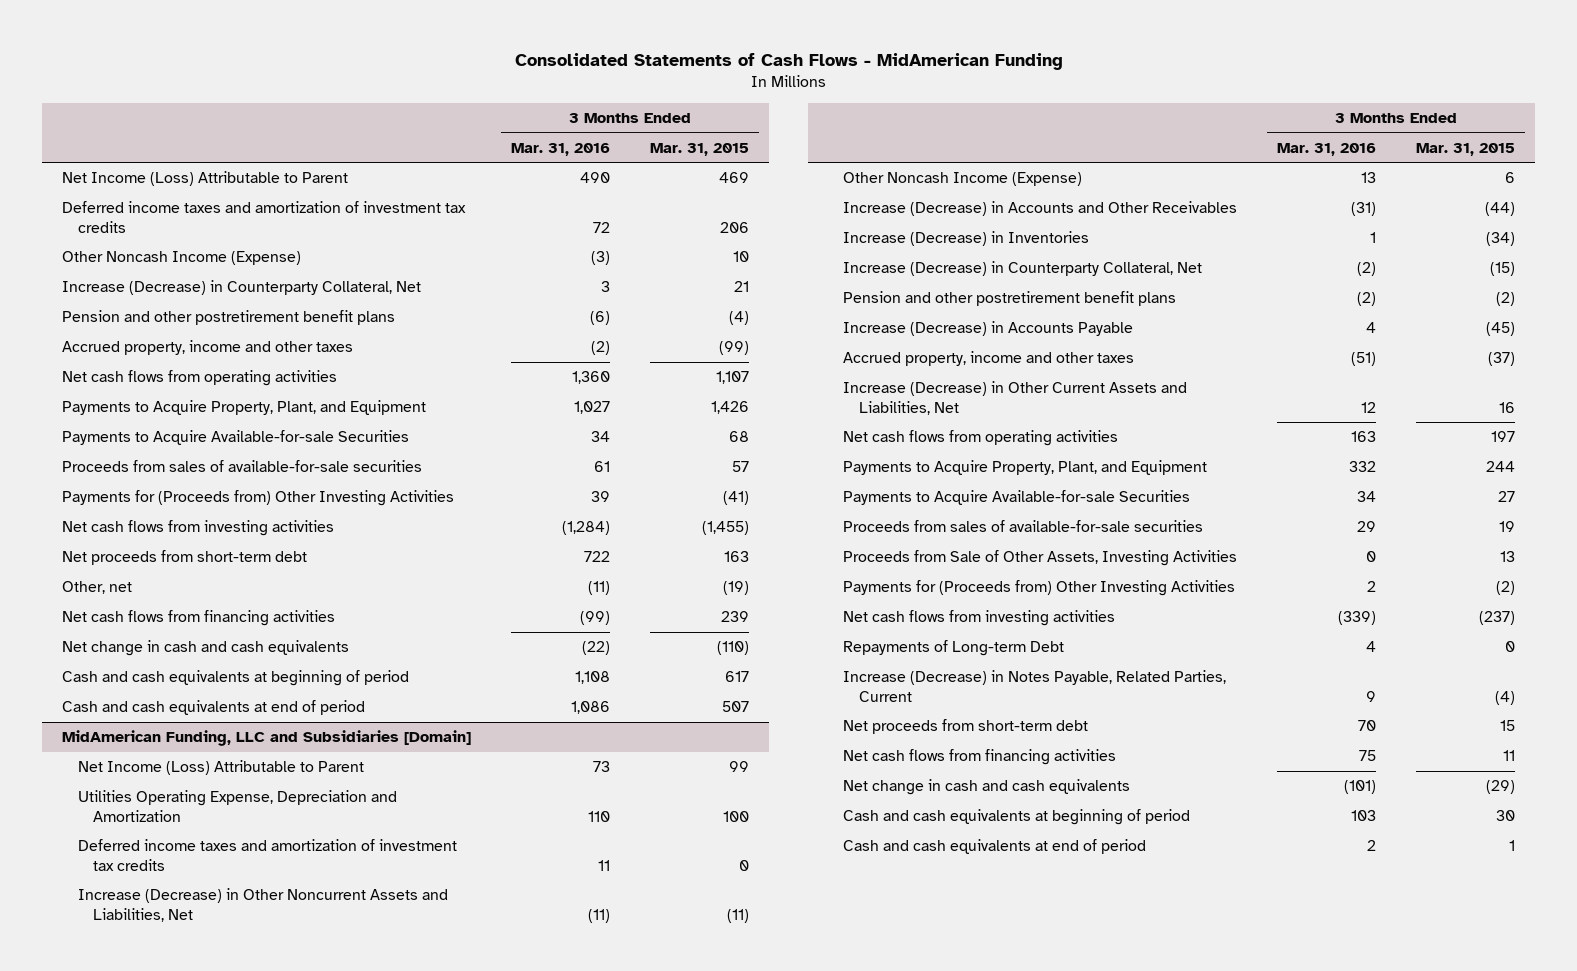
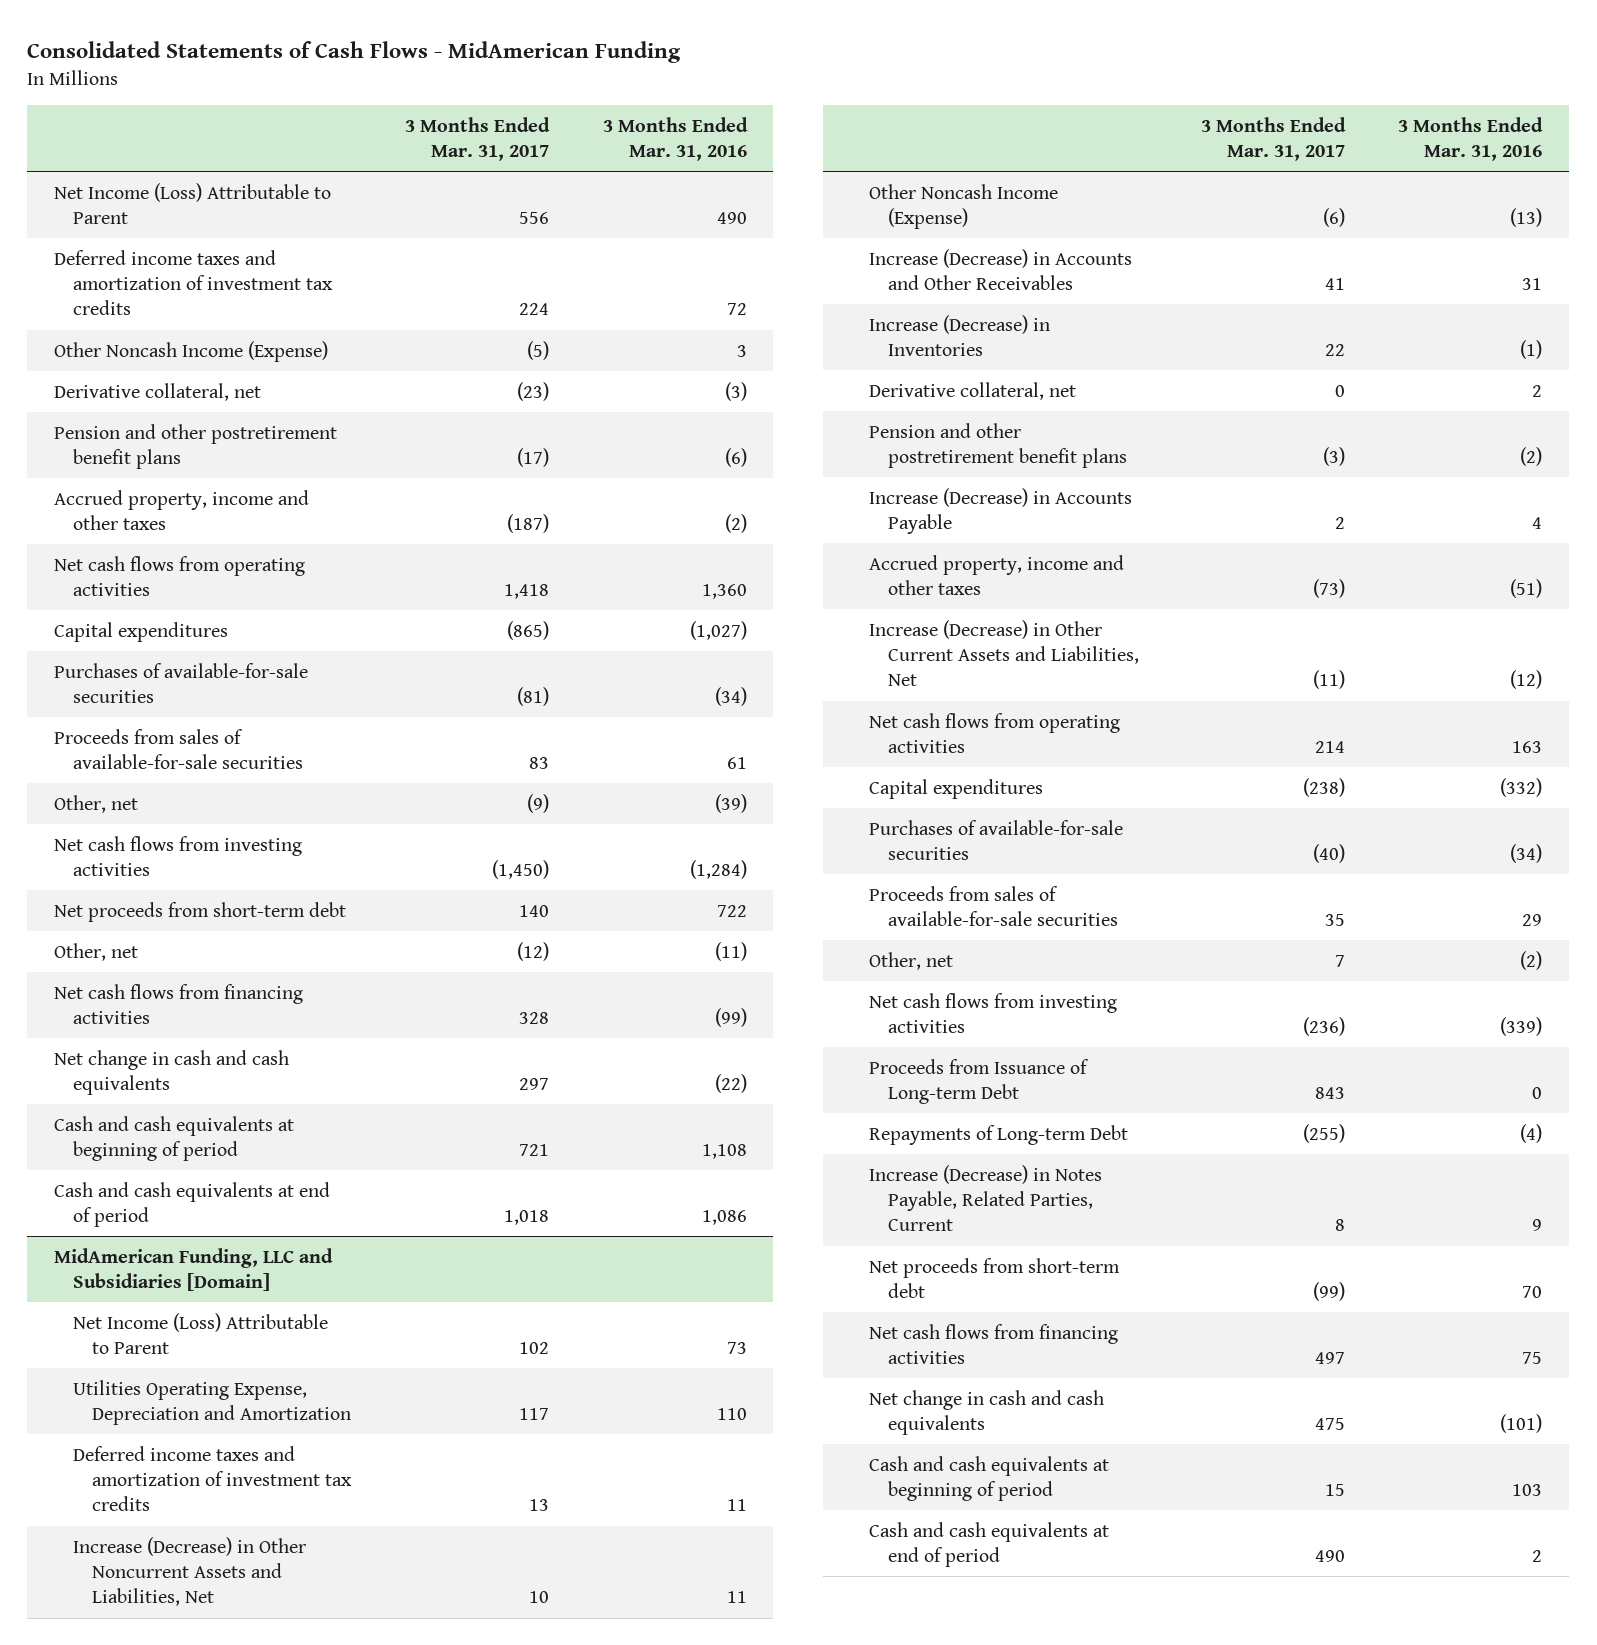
[650,142,750,156] Mar. 31, 2015 -> none
none -> [404,116,550,161] 3 Months Ended Mar. 31, 2017
[591,251,611,266] (3) -> [736,344,747,357] 3
[62,280,422,296] Increase (Decrease) in Counterparty Collateral, Net -> [54,382,262,401] Derivative collateral, net
[601,281,611,293] 3 -> [724,381,747,401] (3)
[62,400,427,416] Payments to Acquire Property, Plant, and Equipment -> none
none -> [54,621,229,642] Capital expenditures
[62,430,410,446] Payments to Acquire Available-for-sale Securities -> [54,662,309,703] Purchases of available-for-sale securities
[591,431,611,443] 34 -> [714,686,747,706] (34)
[62,490,455,507] Payments for (Proceeds from) Other Investing Activities -> none
none -> [54,794,139,813] Other, net
[588,908,611,923] (11) -> [726,1591,747,1604] 11
[1361,172,1377,184] 13 -> [1510,207,1543,227] (13)
[1351,202,1377,217] (31) -> [1522,277,1543,290] 31
[1370,232,1377,244] 1 -> [1520,339,1543,359] (1)
[843,261,1203,277] Increase (Decrease) in Counterparty Collateral, Net -> [868,381,1076,400] Derivative collateral, net
[1357,262,1377,277] (2) -> [1532,384,1543,397] 2
[1361,401,1377,413] 12 -> [1510,670,1543,690] (12)
[843,460,1208,476] Payments to Acquire Property, Plant, and Equipment -> none
none -> [868,778,1043,799] Capital expenditures
[843,490,1191,506] Payments to Acquire Available-for-sale Securities -> [868,819,1123,860] Purchases of available-for-sale securities
[1357,491,1377,503] 34 -> [1510,843,1543,863] (34)
[843,550,1238,567] Proceeds from Sale of Other Assets, Investing Activities -> none
[843,580,1236,597] Payments for (Proceeds from) Other Investing Activities -> none
none -> [868,951,953,970] Other, net
none -> [868,1058,1089,1104] Proceeds from Issuance of Long-term Debt
[1366,641,1377,653] 4 -> [1520,1123,1543,1143] (4)

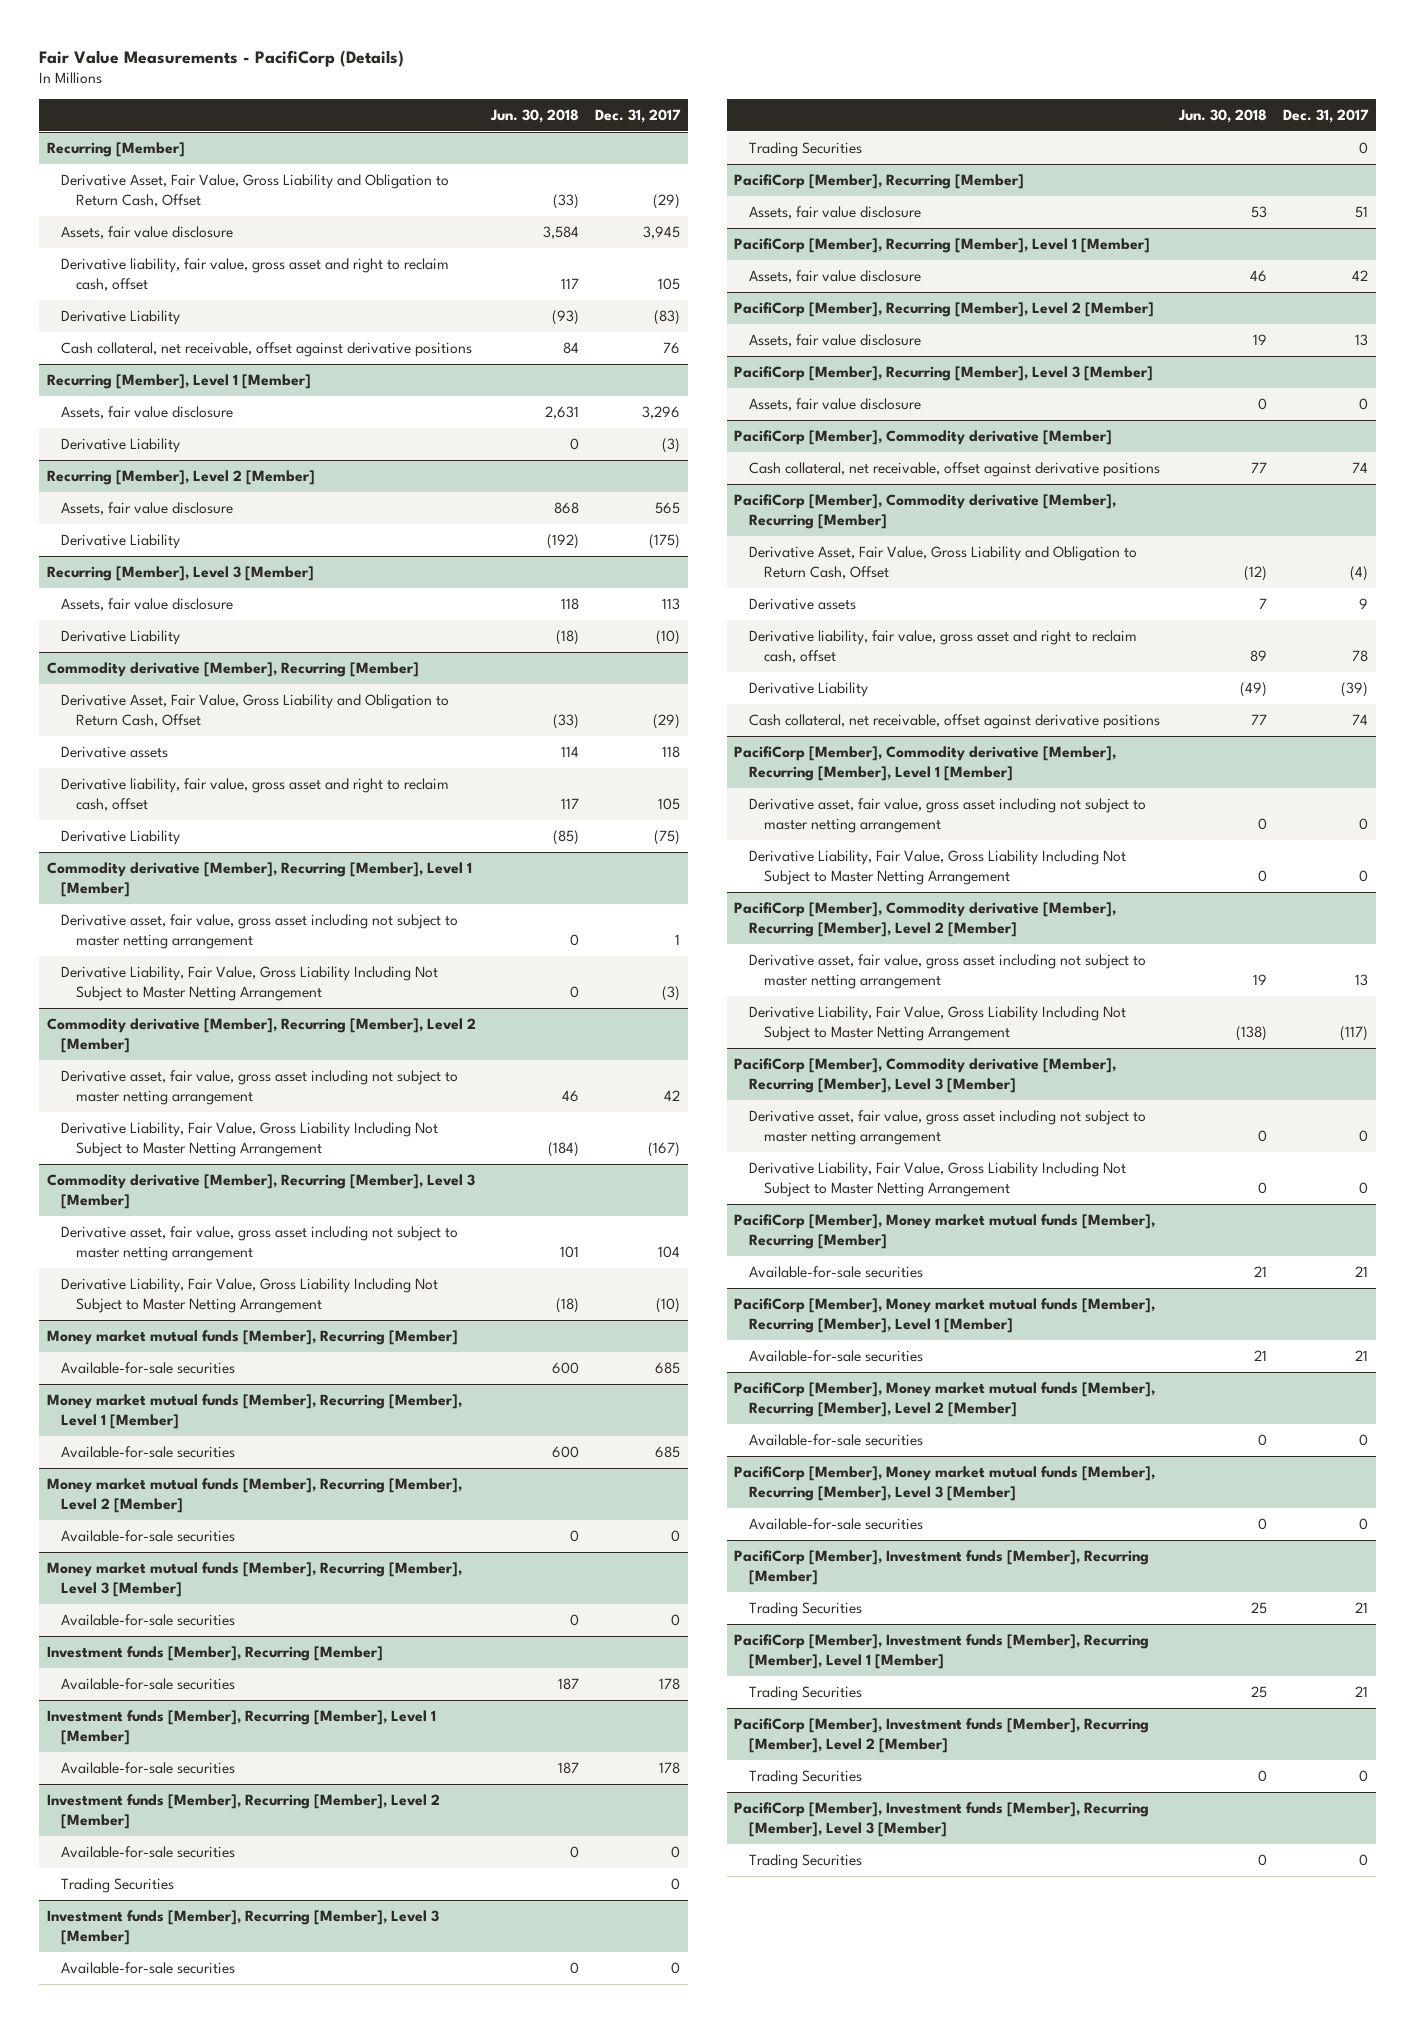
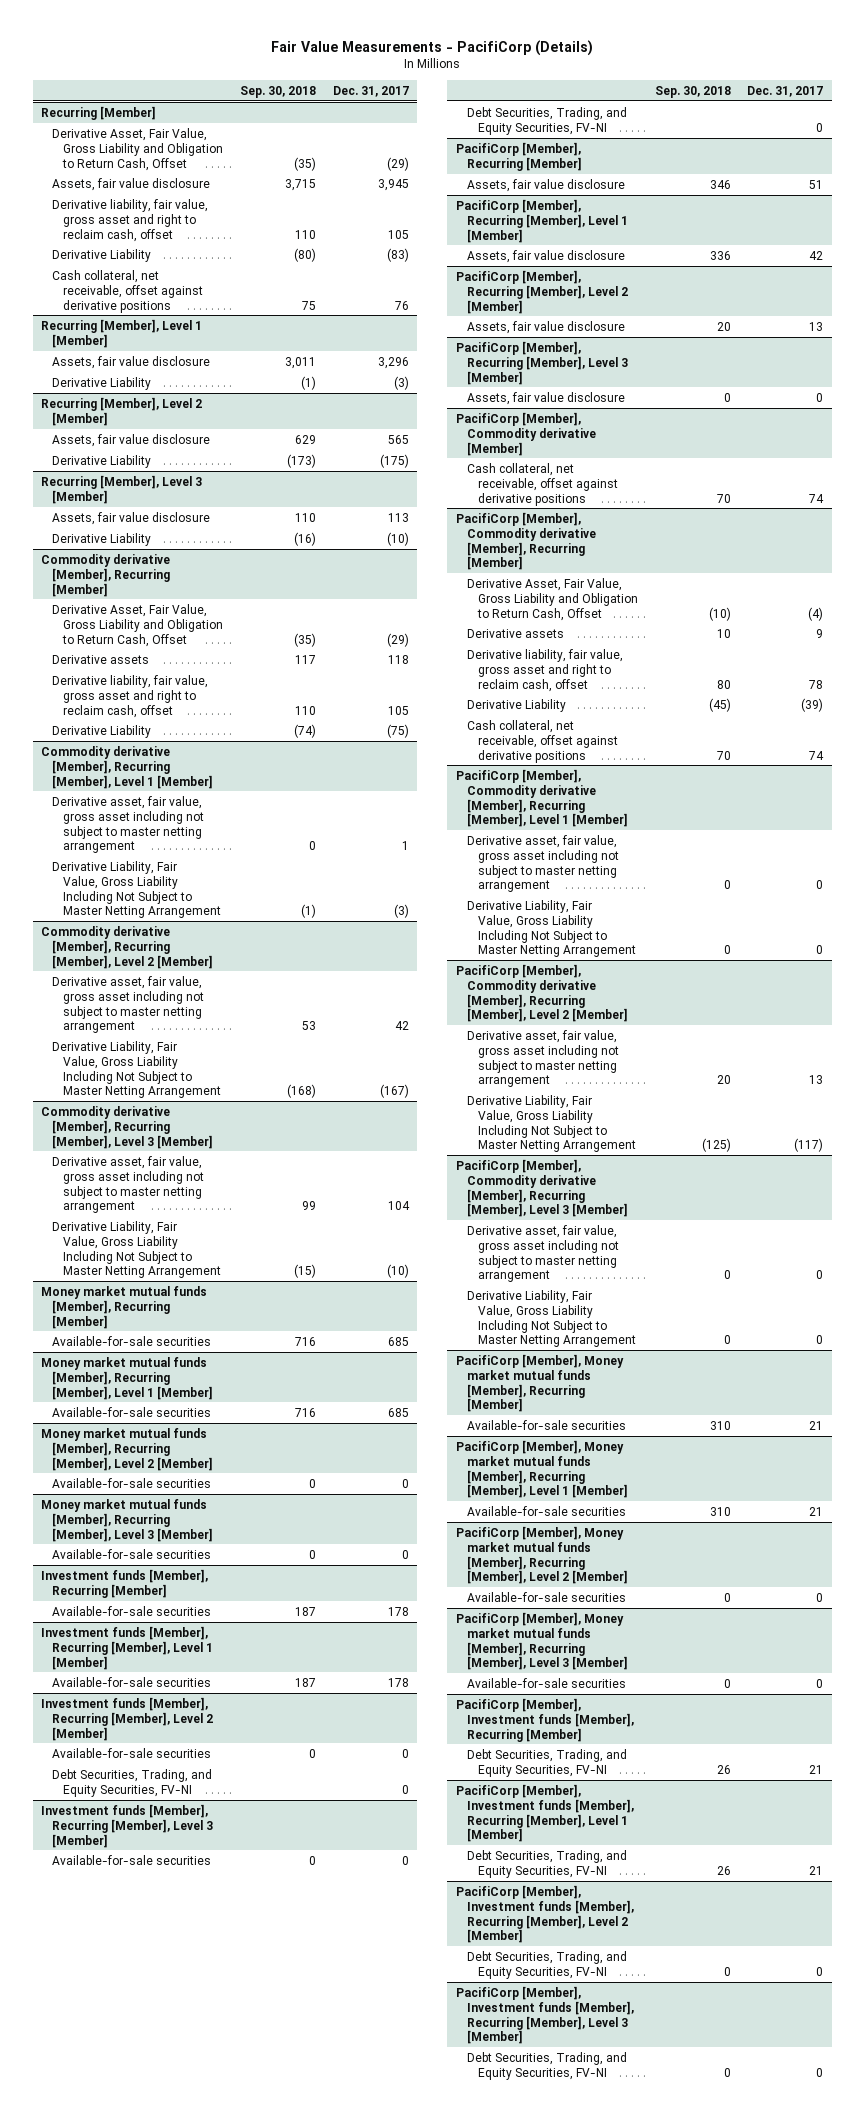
[490,108,580,123] Jun. 30, 2018 -> none
none -> [239,85,316,98] Sep. 30, 2018
[61,1878,175,1894] Trading Securities -> [52,1768,213,1797] Debt Securities, Trading, and Equity Securities, FV-NI
[749,142,863,158] Trading Securities -> [466,106,627,135] Debt Securities, Trading, and Equity Securities, FV-NI
[749,1602,863,1618] Trading Securities -> [466,1748,627,1777] Debt Securities, Trading, and Equity Securities, FV-NI
[749,1686,863,1702] Trading Securities -> [466,1849,627,1878] Debt Securities, Trading, and Equity Securities, FV-NI
[749,1770,863,1786] Trading Securities -> [466,1950,627,1979] Debt Securities, Trading, and Equity Securities, FV-NI
[749,1854,863,1870] Trading Securities -> [466,2051,627,2080] Debt Securities, Trading, and Equity Securities, FV-NI

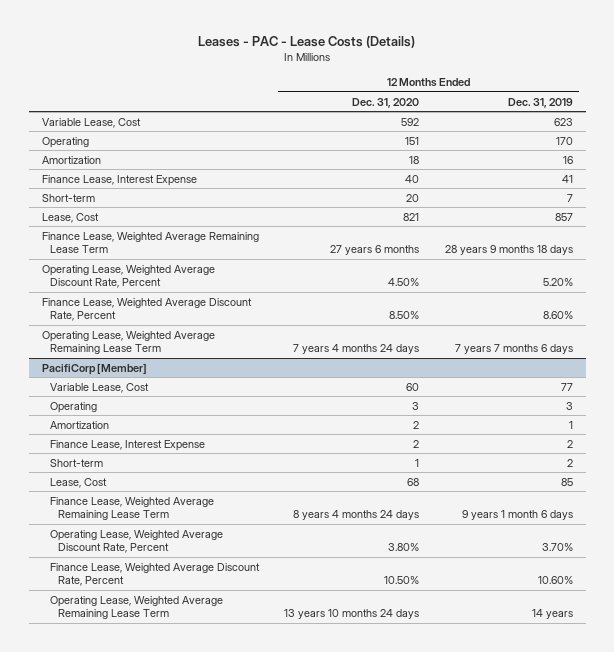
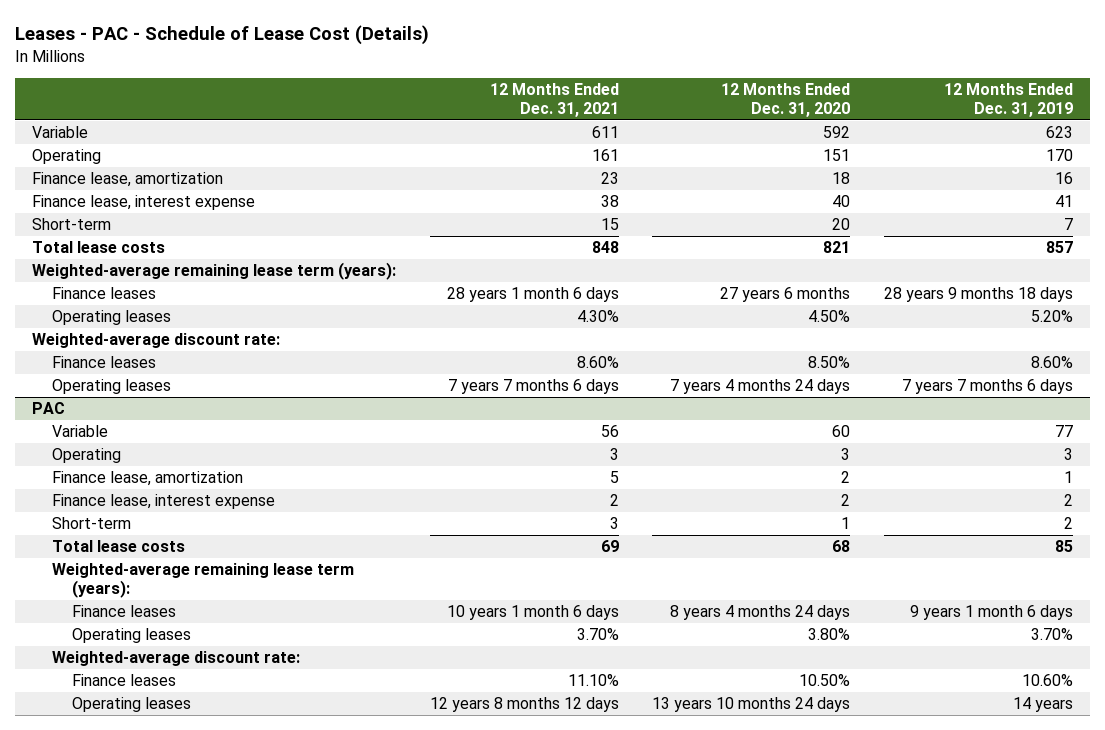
[198,36,416,49] Leases - PAC - Lease Costs (Details) -> [15,25,430,46] Leases - PAC - Schedule of Lease Cost (Details)
none -> [489,83,619,117] 12 Months Ended Dec. 31, 2021
[41,117,141,128] Variable Lease, Cost -> [32,126,89,139] Variable
[41,155,101,164] Amortization -> [32,172,224,188] Finance lease, amortization
[41,174,197,186] Finance Lease, Interest Expense -> [32,195,256,211] Finance lease, interest expense
[41,212,99,223] Lease, Cost -> [32,241,166,254] Total lease costs
none -> [32,262,397,281] Weighted-average remaining lease term (years):
[41,231,259,253] Finance Lease, Weighted Average Remaining Lease Term -> [51,287,156,300] Finance leases
[41,264,215,288] Operating Lease, Weighted Average Discount Rate, Percent -> [51,310,171,326] Operating leases
none -> [32,333,281,349] Weighted-average discount rate:
[41,297,252,321] Finance Lease, Weighted Average Discount Rate, Percent -> [51,356,156,369] Finance leases
[41,330,215,354] Operating Lease, Weighted Average Remaining Lease Term -> [51,379,171,395] Operating leases
[41,362,147,375] PacifiCorp [Member] -> [32,402,66,415] PAC
[49,382,149,393] Variable Lease, Cost -> [51,425,108,438] Variable
[49,420,109,429] Amortization -> [51,471,243,487] Finance lease, amortization
[49,439,205,451] Finance Lease, Interest Expense -> [51,494,275,510] Finance lease, interest expense
[49,477,107,488] Lease, Cost -> [51,540,185,553] Total lease costs
none -> [51,563,354,598] Weighted-average remaining lease term (years):
[49,496,214,520] Finance Lease, Weighted Average Remaining Lease Term -> [71,605,176,618] Finance leases
[49,529,223,553] Operating Lease, Weighted Average Discount Rate, Percent -> [71,628,191,644] Operating leases
none -> [51,651,300,667] Weighted-average discount rate:
[49,562,260,586] Finance Lease, Weighted Average Discount Rate, Percent -> [71,674,176,687] Finance leases
[49,595,223,619] Operating Lease, Weighted Average Remaining Lease Term -> [71,697,191,713] Operating leases

